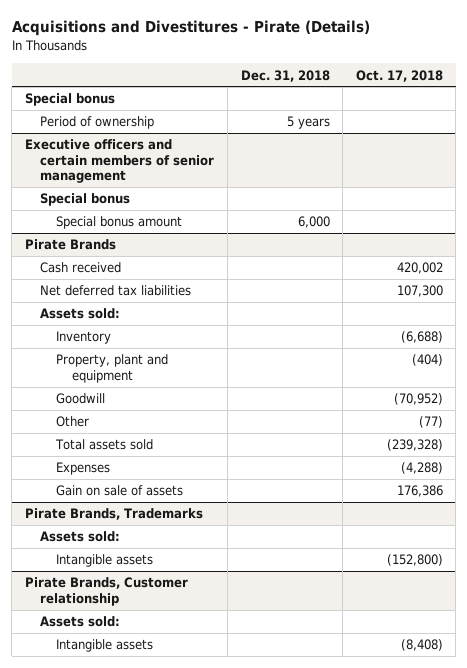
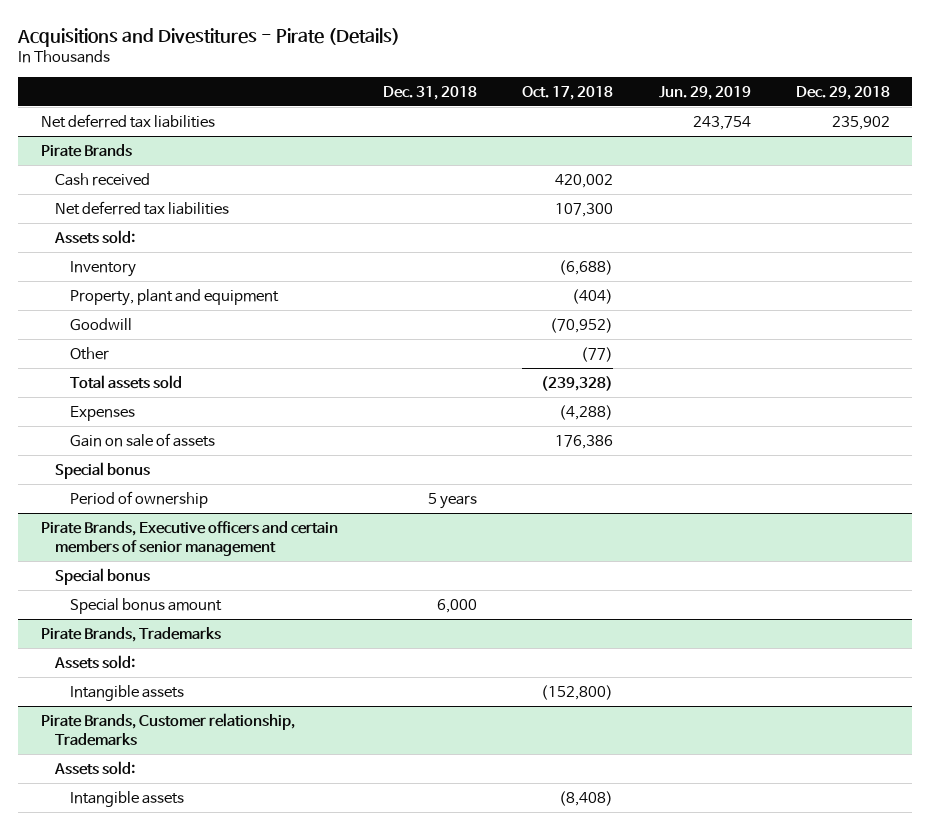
none -> [658,85,751,100] Jun. 29, 2019
none -> [795,85,890,100] Dec. 29, 2018
[24,93,115,107] Special bonus -> none
[40,116,155,130] Period of ownership -> none
[24,139,215,184] Executive officers and certain members of senior management -> none
[40,193,131,207] Special bonus -> none
[56,216,183,230] Special bonus amount -> none
none -> [40,113,215,128] Net deferred tax liabilities
none -> [55,461,151,479] Special bonus
none -> [69,490,208,508] Period of ownership
none -> [40,520,338,557] Pirate Brands, Executive officers and certain members of senior management
none -> [55,567,151,585] Special bonus
none -> [69,597,222,614] Special bonus amount
[24,577,188,606] Pirate Brands, Customer relationship -> [40,712,295,747] Pirate Brands, Customer relationship, Trademarks

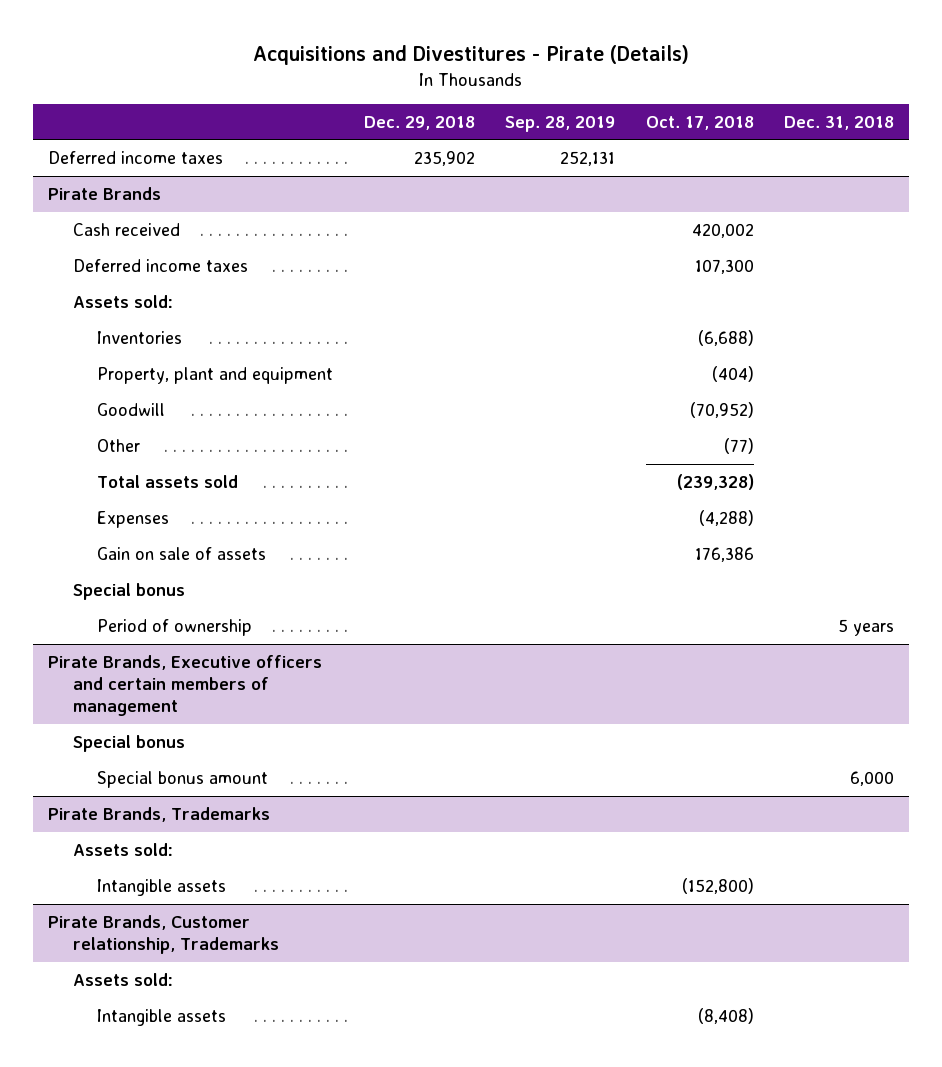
[658,85,751,100] Jun. 29, 2019 -> none
none -> [505,115,616,132] Sep. 28, 2019
[40,113,215,128] Net deferred tax liabilities -> [47,150,223,164] Deferred income taxes
[55,200,230,215] Net deferred tax liabilities -> [72,258,248,272] Deferred income taxes
[69,260,136,277] Inventory -> [97,330,183,344] Inventories
[40,520,338,557] Pirate Brands, Executive officers and certain members of senior management -> [47,654,322,717] Pirate Brands, Executive officers and certain members of management

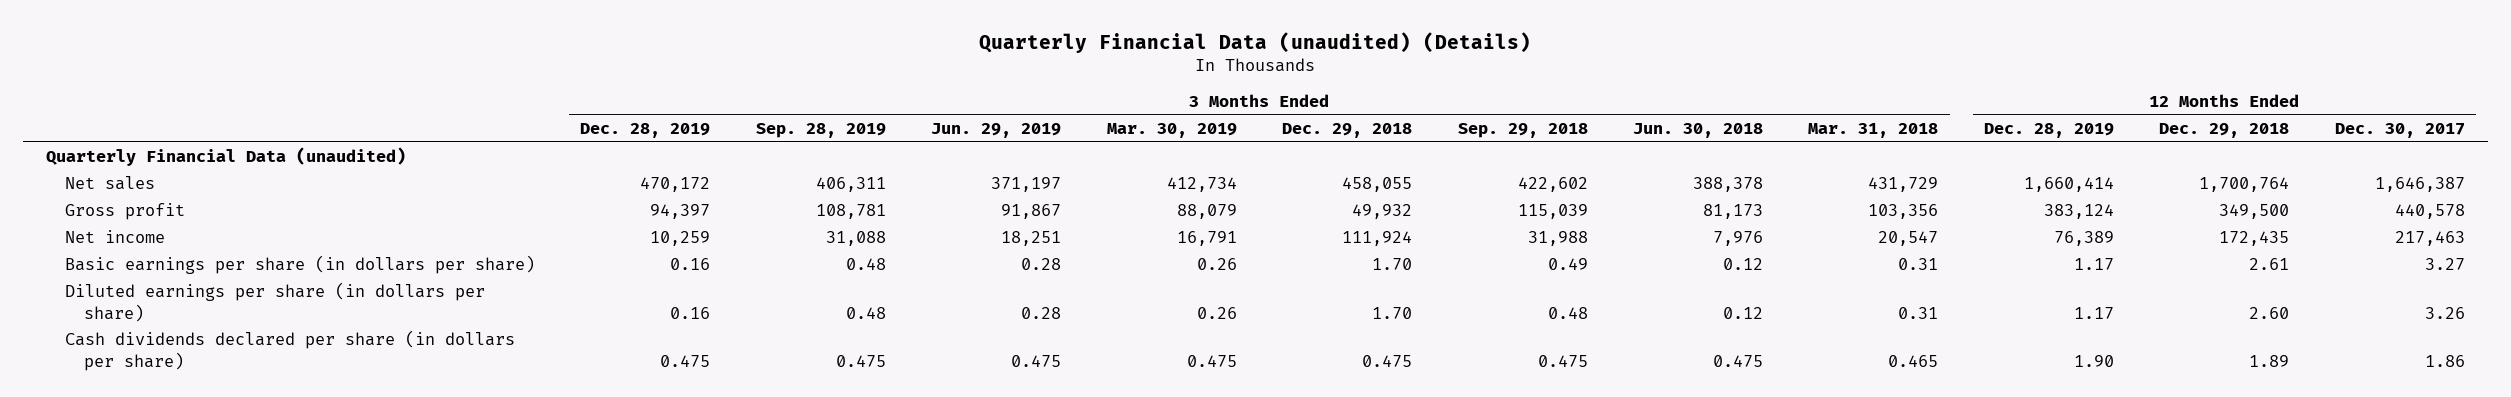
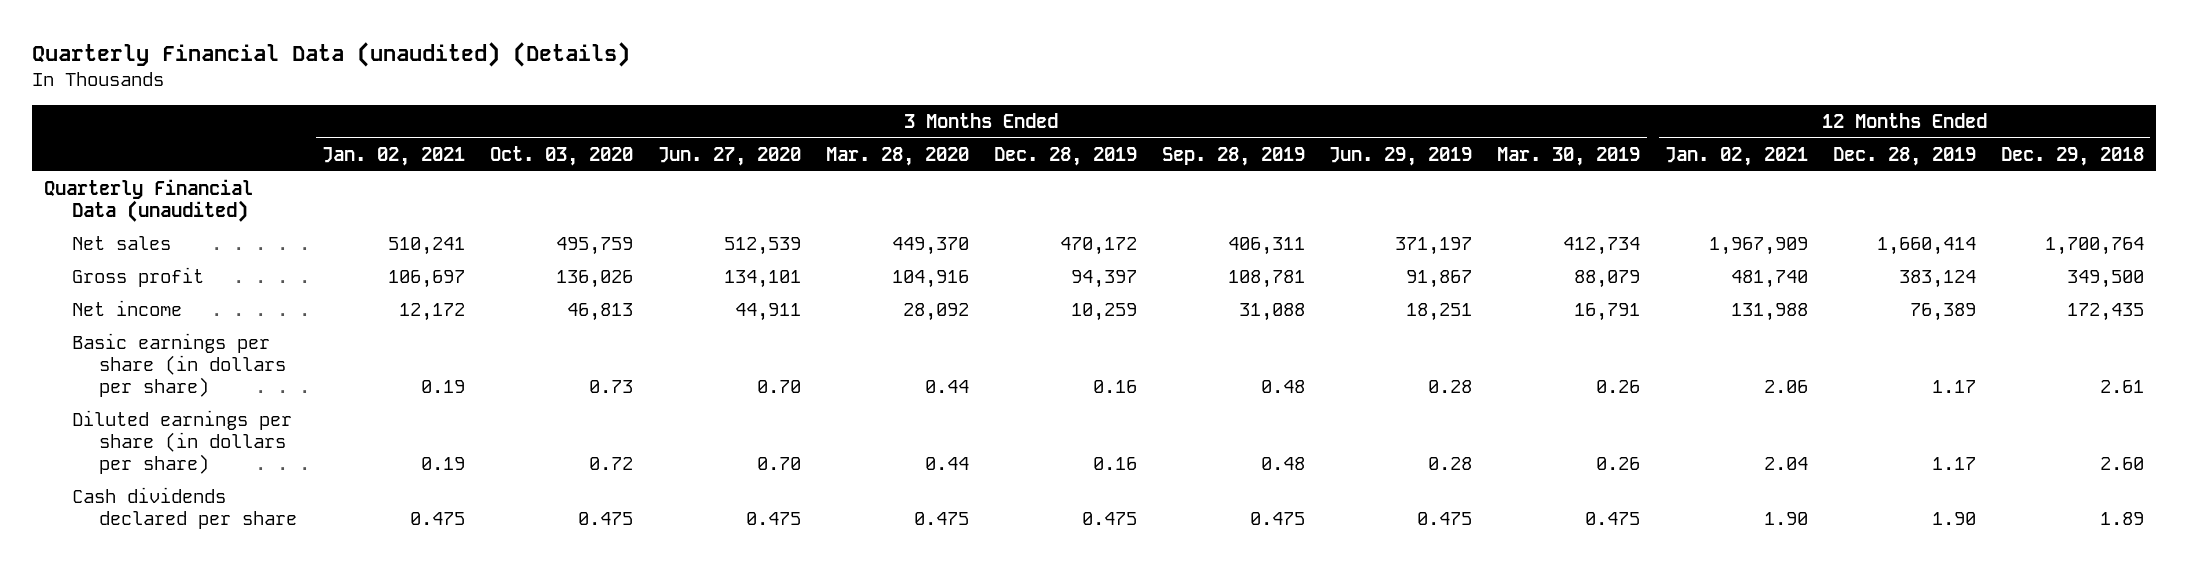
[1282,123,1413,139] Dec. 29, 2018 -> none
[1457,123,1588,139] Sep. 29, 2018 -> none
[1633,123,1764,139] Jun. 30, 2018 -> none
[1808,123,1939,139] Mar. 31, 2018 -> none
[2334,123,2465,139] Dec. 30, 2017 -> none
none -> [322,146,466,166] Jan. 02, 2021
none -> [489,145,633,166] Oct. 03, 2020
none -> [657,146,801,166] Jun. 27, 2020
none -> [825,146,969,166] Mar. 28, 2020
none -> [1665,146,1809,166] Jan. 02, 2021
[64,330,515,371] Cash dividends declared per share (in dollars per share) -> [71,487,298,530] Cash dividends declared per share

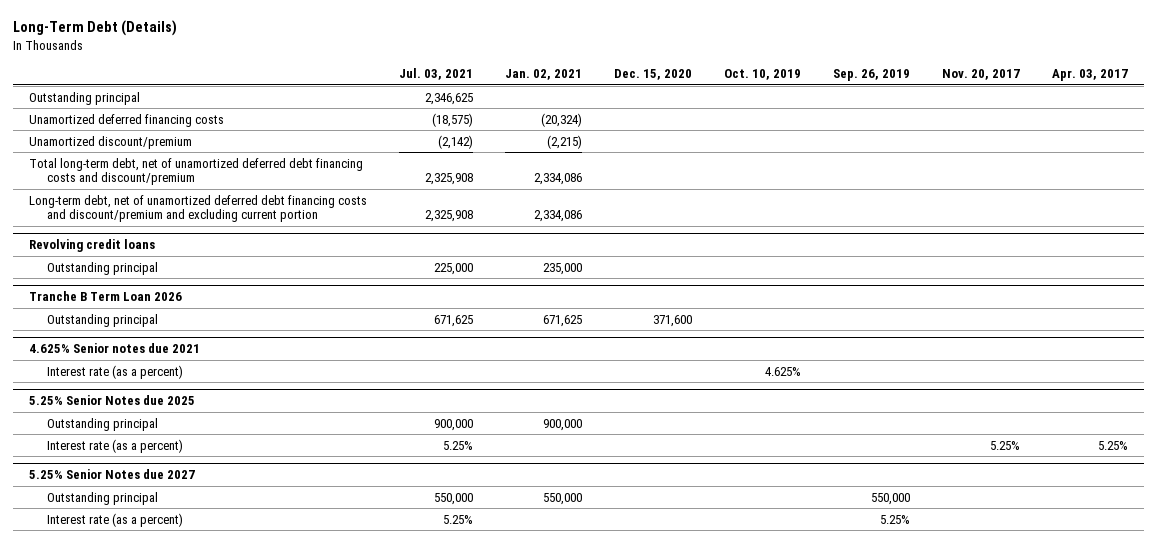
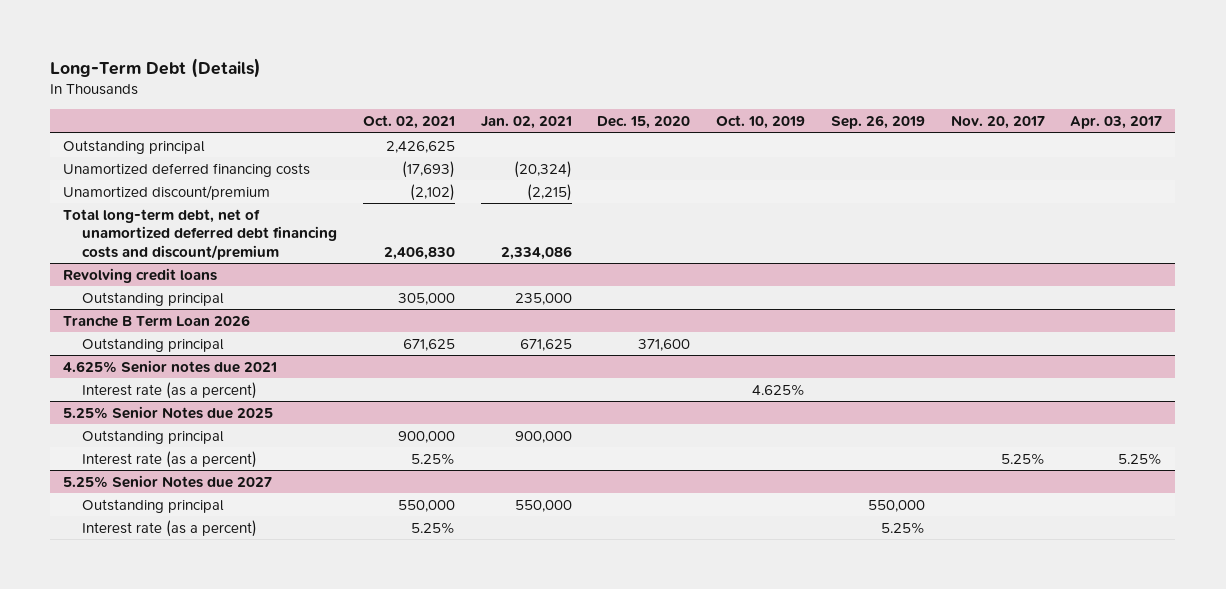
[398,68,473,81] Jul. 03, 2021 -> none
none -> [362,115,455,130] Oct. 02, 2021
[28,194,367,223] Long-term debt, net of unamortized deferred debt financing costs and discount/premium and excluding current portion -> none

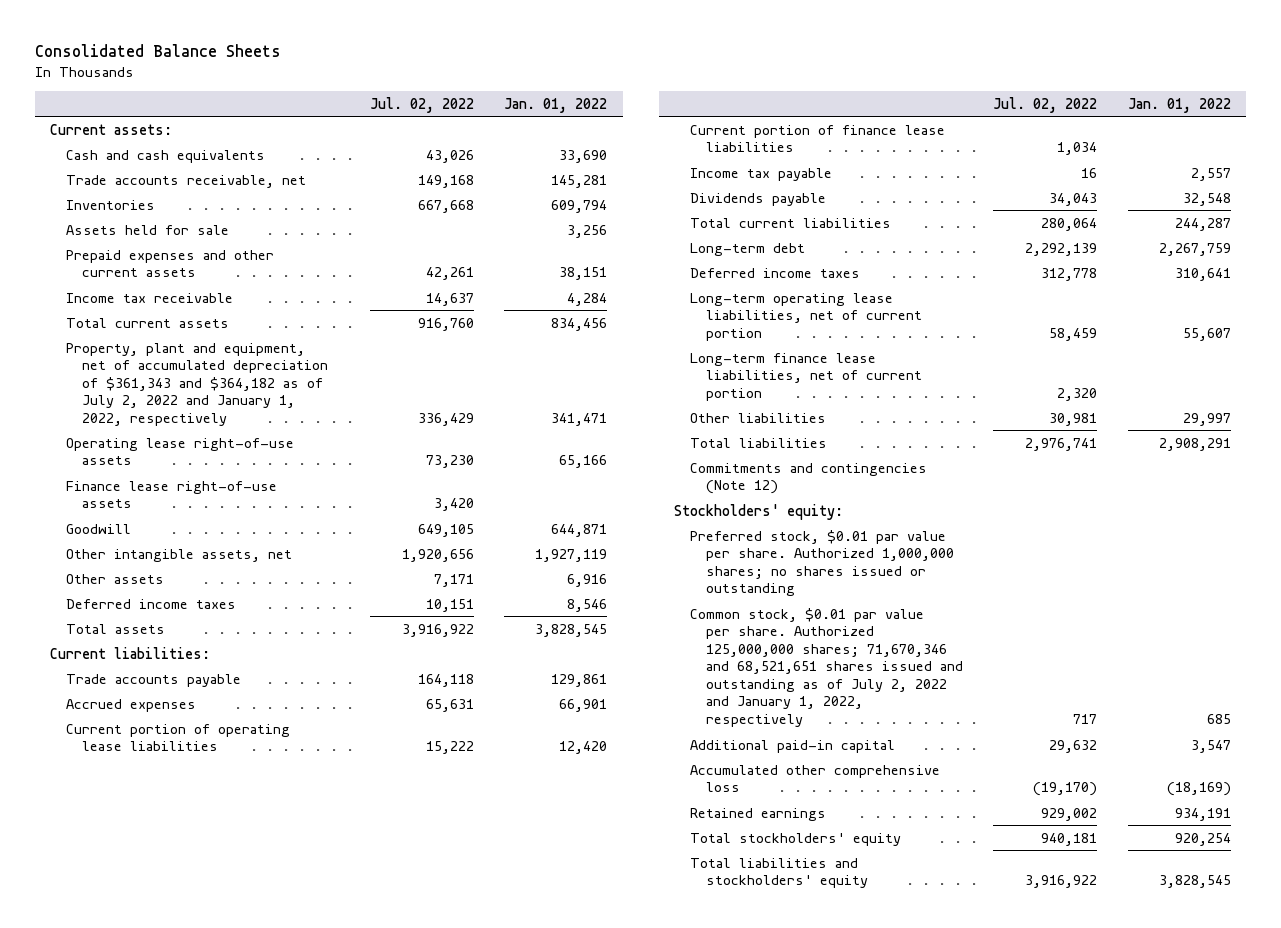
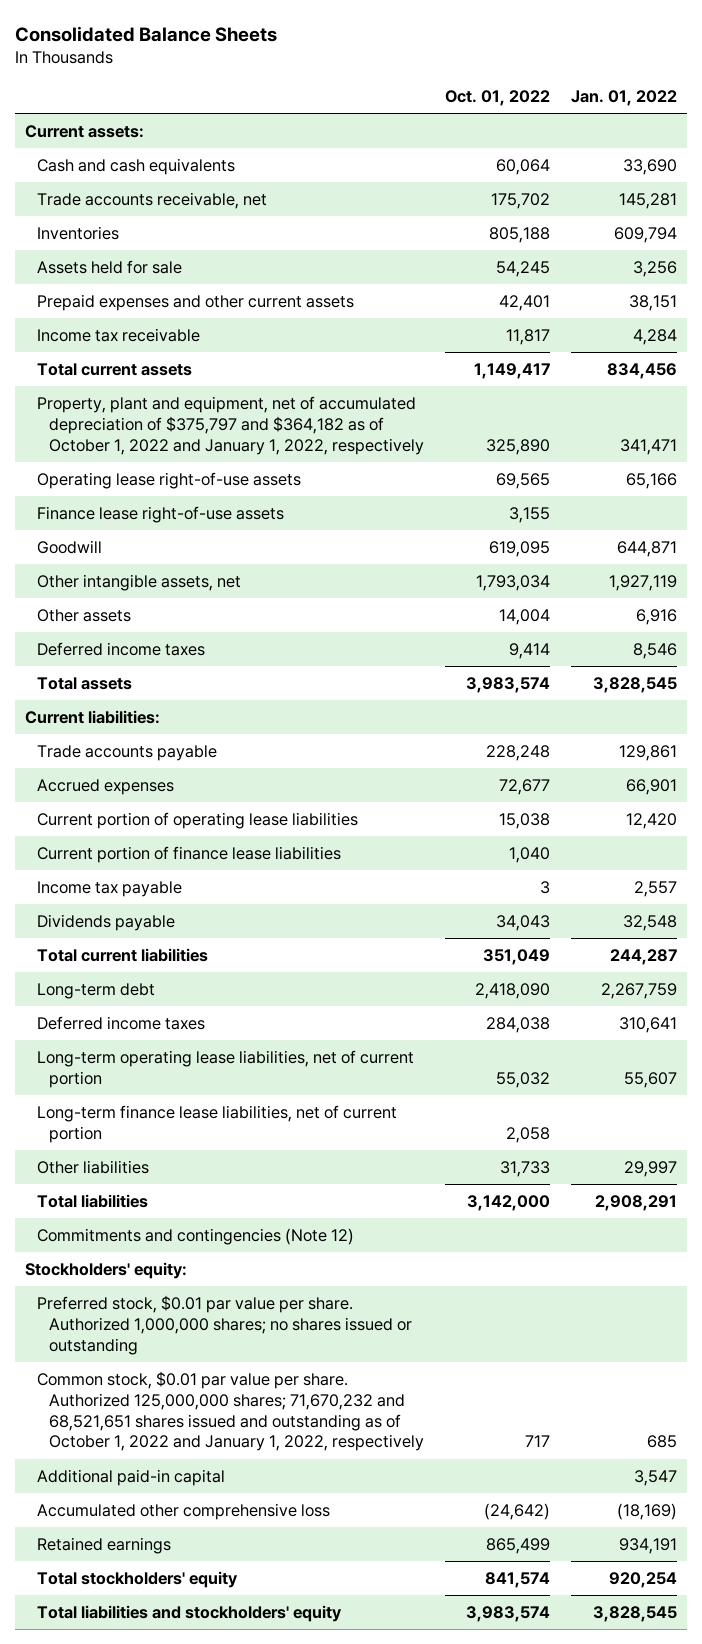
[369,96,474,113] Jul. 02, 2022 -> none
none -> [444,90,550,107] Oct. 01, 2022
[66,342,328,426] Property, plant and equipment, net of accumulated depreciation of $361,343 and $364,182 as of July 2, 2022 and January 1, 2022, respectively -> [37,395,424,455] Property, plant and equipment, net of accumulated depreciation of $375,797 and $364,182 as of October 1, 2022 and January 1, 2022, respectively
[689,607,963,727] Common stock, $0.01 par value per share. Authorized 125,000,000 shares; 71,670,346 and 68,521,651 shares issued and outstanding as of July 2, 2022 and January 1, 2022, respectively -> [37,1370,424,1452] Common stock, $0.01 par value per share. Authorized 125,000,000 shares; 71,670,232 and 68,521,651 shares issued and outstanding as of October 1, 2022 and January 1, 2022, respectively

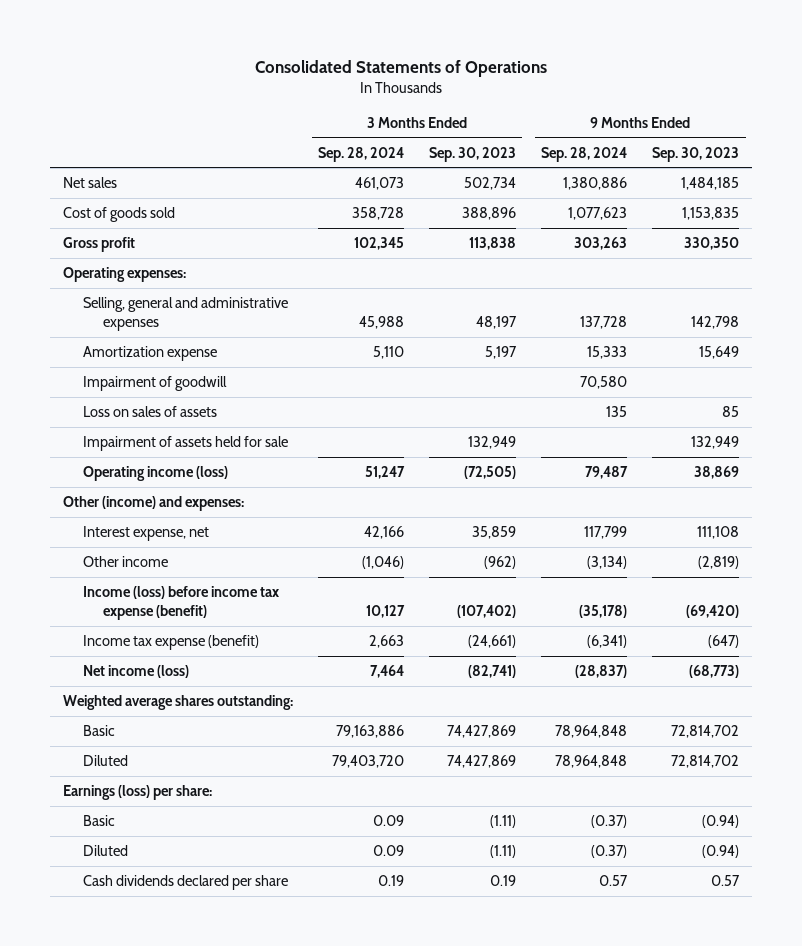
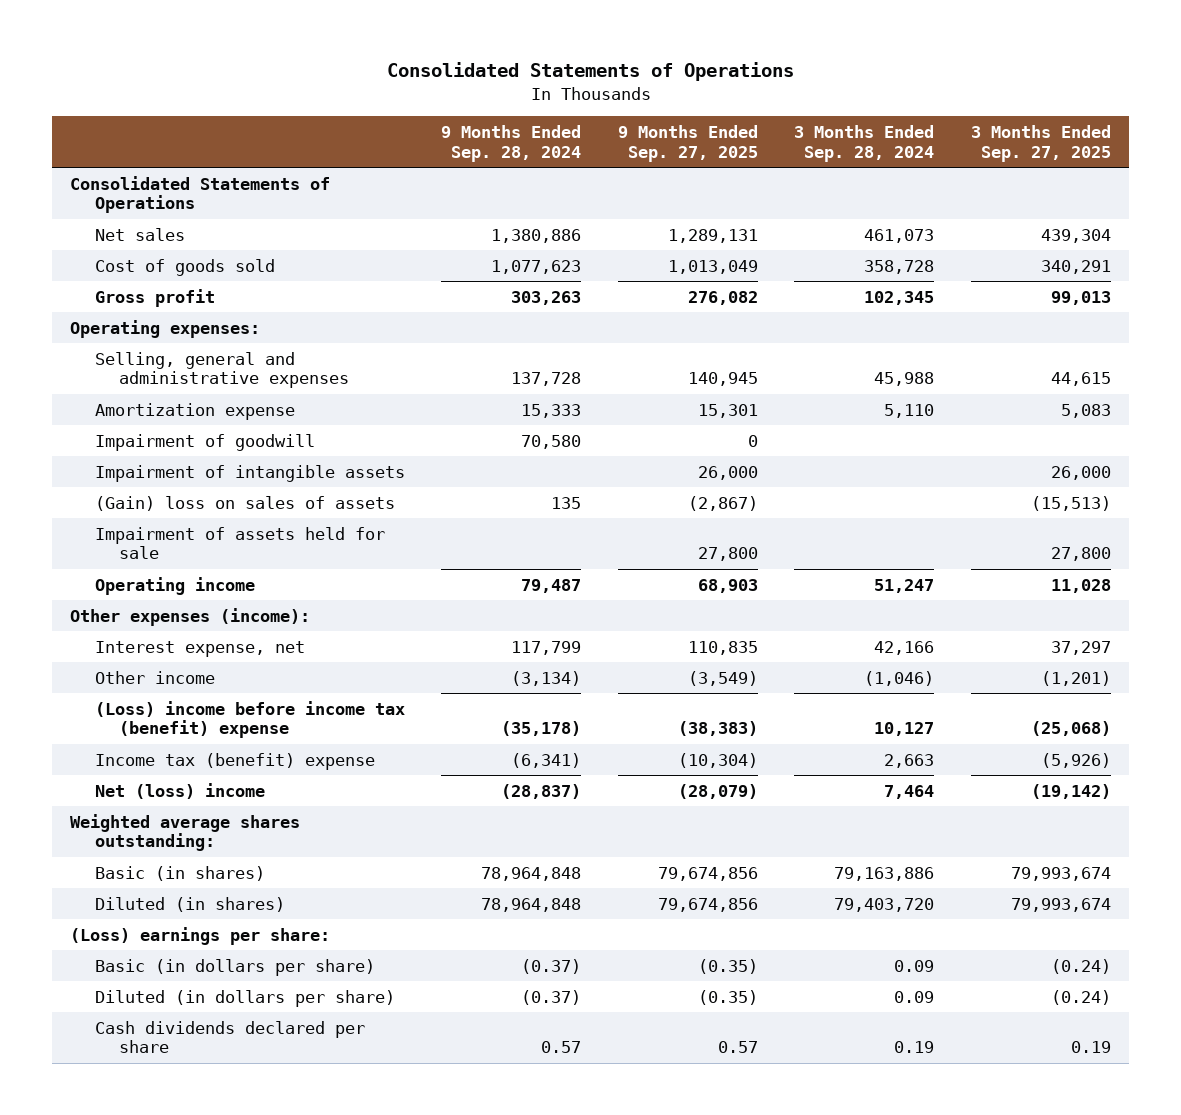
[429,146,517,162] Sep. 30, 2023 -> none
[652,146,740,162] Sep. 30, 2023 -> none
none -> [617,124,758,162] 9 Months Ended Sep. 27, 2025
none -> [970,124,1111,162] 3 Months Ended Sep. 27, 2025
none -> [70,175,331,214] Consolidated Statements of Operations
none -> [94,464,405,482] Impairment of intangible assets
[83,406,218,418] Loss on sales of assets -> [94,495,395,511] (Gain) loss on sales of assets
[83,466,229,482] Operating income (loss) -> [94,576,255,595] Operating income
[62,496,244,512] Other (income) and expenses: -> [70,607,311,626] Other expenses (income):
[83,586,280,621] Income (loss) before income tax expense (benefit) -> [94,700,405,739] (Loss) income before income tax (benefit) expense
[83,635,260,651] Income tax expense (benefit) -> [94,752,375,770] Income tax (benefit) expense
[83,665,190,679] Net income (loss) -> [94,782,265,799] Net (loss) income
[83,725,116,737] Basic -> [94,865,265,881] Basic (in shares)
[83,755,129,767] Diluted -> [94,896,285,912] Diluted (in shares)
[62,785,212,801] Earnings (loss) per share: -> [70,926,331,945] (Loss) earnings per share:
[83,815,116,827] Basic -> [94,958,375,976] Basic (in dollars per share)
[83,845,129,857] Diluted -> [94,989,395,1007] Diluted (in dollars per share)

